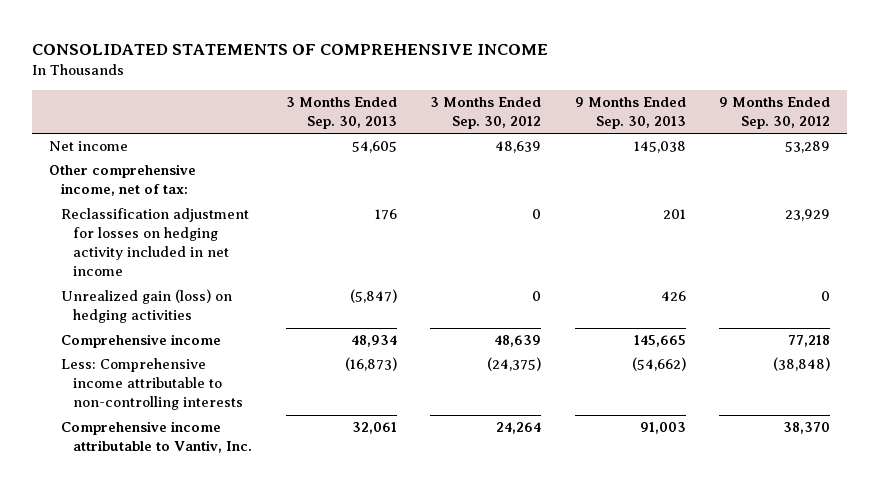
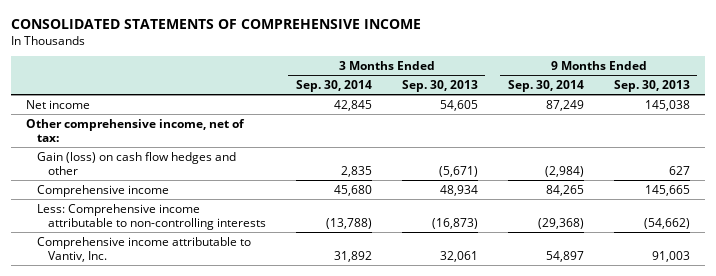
[430,96,542,130] 3 Months Ended Sep. 30, 2012 -> none
[718,96,830,130] 9 Months Ended Sep. 30, 2012 -> none
none -> [295,79,372,92] Sep. 30, 2014
none -> [507,79,584,92] Sep. 30, 2014
[61,208,250,277] Reclassification adjustment for losses on hedging activity included in net income -> none
[61,289,233,324] Unrealized gain (loss) on hedging activities -> none
none -> [37,151,237,175] Gain (loss) on cash flow hedges and other

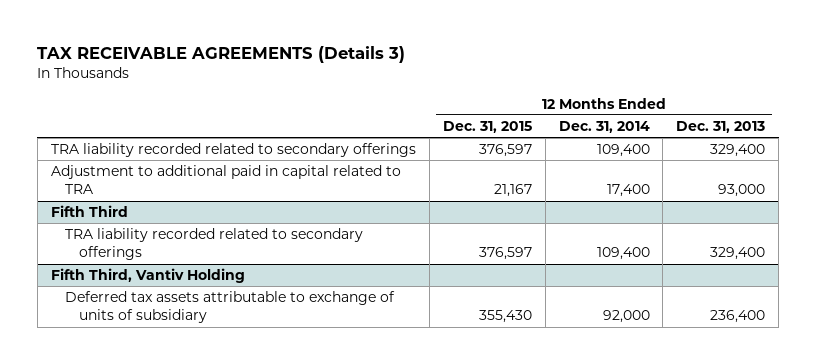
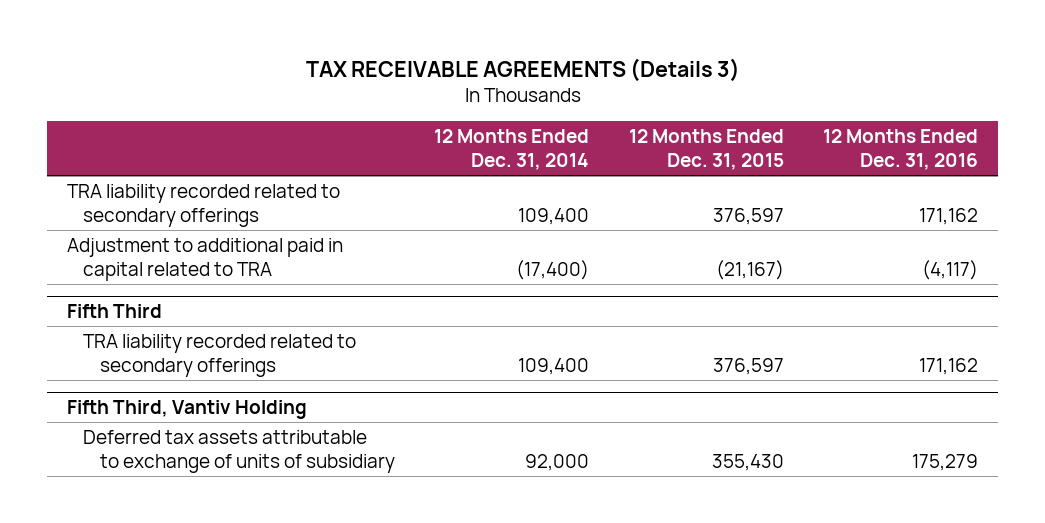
[676,121,766,134] Dec. 31, 2013 -> none
none -> [823,128,979,171] 12 Months Ended Dec. 31, 2016
[493,184,532,198] 21,167 -> [715,260,784,281] (21,167)
[606,184,650,198] 17,400 -> [516,260,590,281] (17,400)

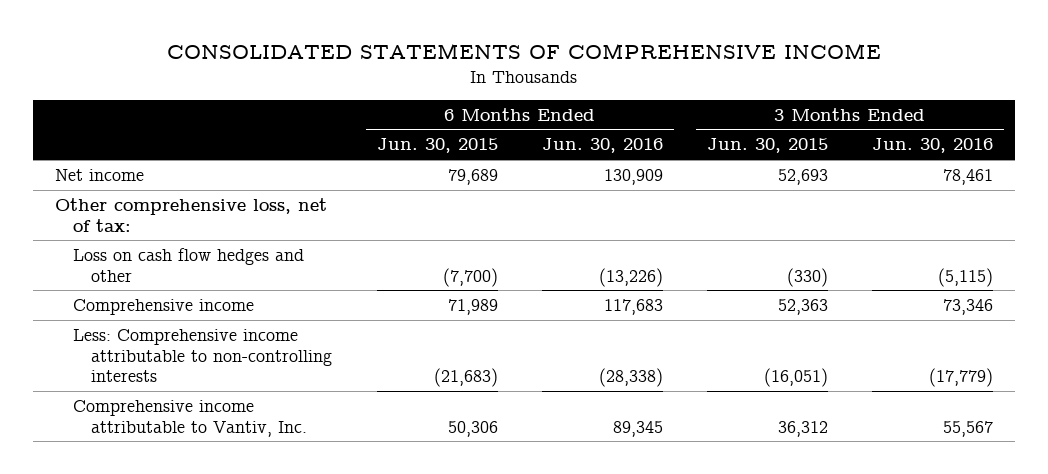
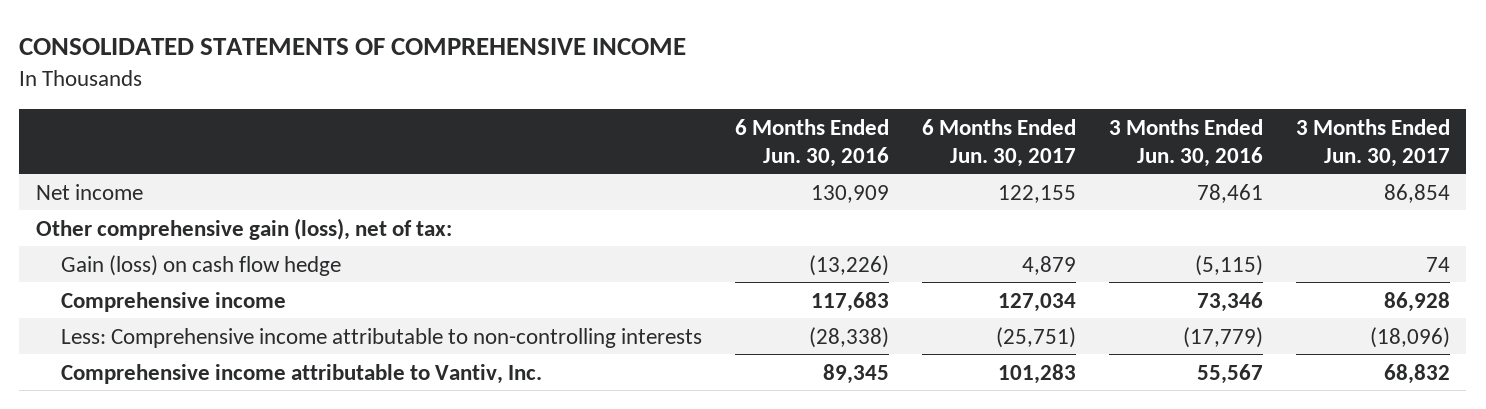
[376,138,498,154] Jun. 30, 2015 -> none
[707,138,829,154] Jun. 30, 2015 -> none
none -> [921,118,1076,167] 6 Months Ended Jun. 30, 2017
none -> [1295,118,1450,167] 3 Months Ended Jun. 30, 2017
[54,197,327,232] Other comprehensive loss, net of tax: -> [35,217,452,240] Other comprehensive gain (loss), net of tax:
[73,247,305,282] Loss on cash flow hedges and other -> [60,254,341,276] Gain (loss) on cash flow hedge

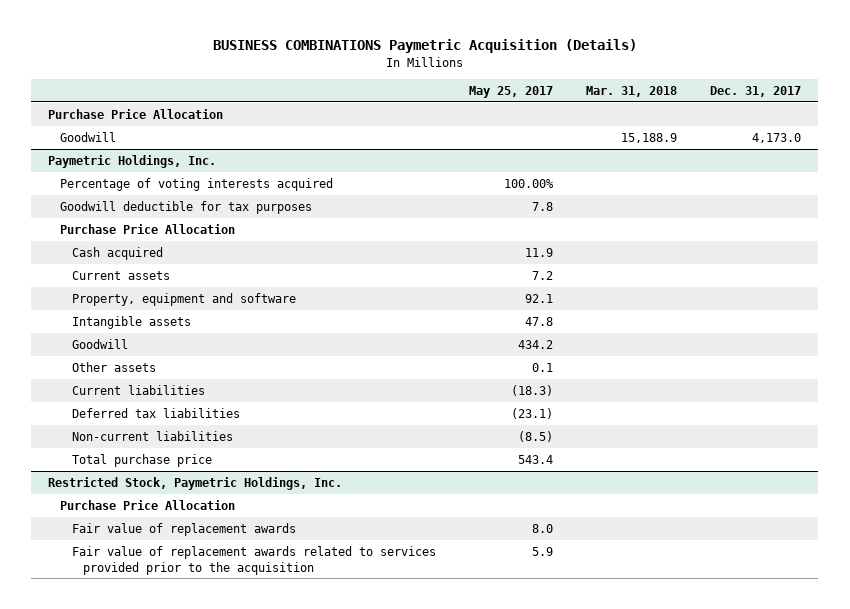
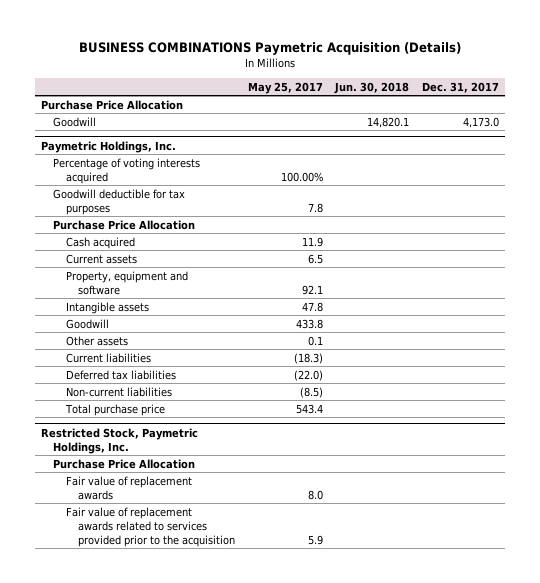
[586,85,678,97] Mar. 31, 2018 -> none
none -> [334,81,410,94] Jun. 30, 2018
[531,270,553,280] 7.2 -> [307,253,323,264] 6.5
[517,339,553,349] 434.2 -> [295,318,323,329] 433.8
[510,407,553,419] (23.1) -> [293,369,323,381] (22.0)

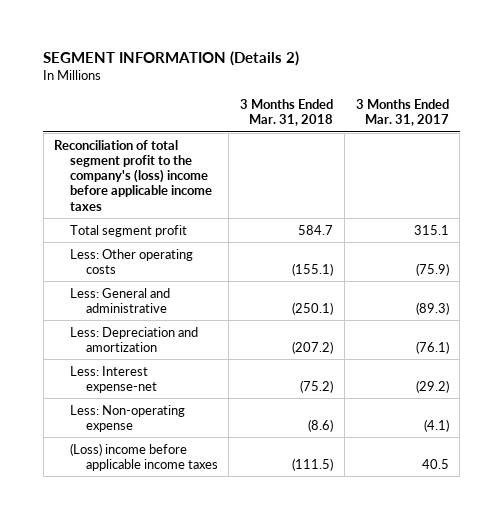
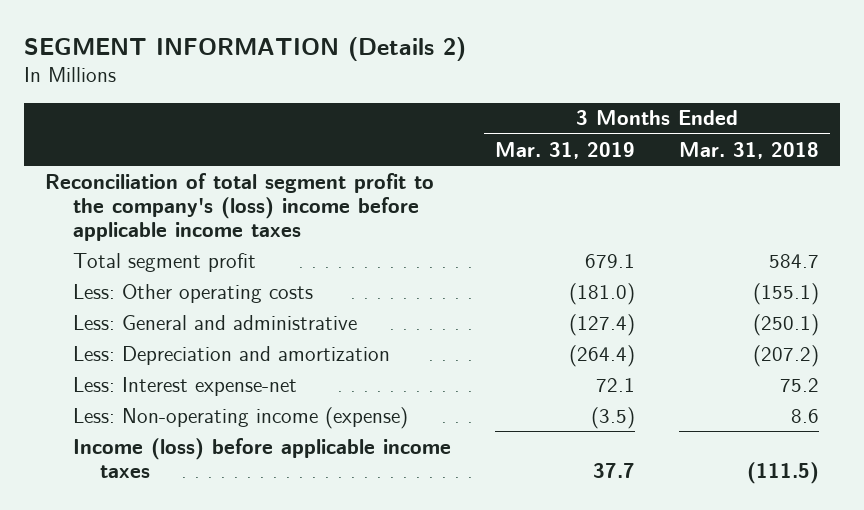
[355,98,449,127] 3 Months Ended Mar. 31, 2017 -> none
none -> [494,141,635,159] Mar. 31, 2019
[300,379,334,393] (75.2) -> [779,377,819,392] 75.2
[69,404,185,432] Less: Non-operating expense -> [72,406,408,429] Less: Non-operating income (expense)
[308,418,334,432] (8.6) -> [790,408,819,423] 8.6
[69,442,218,471] (Loss) income before applicable income taxes -> [72,437,451,478] Income (loss) before applicable income taxes

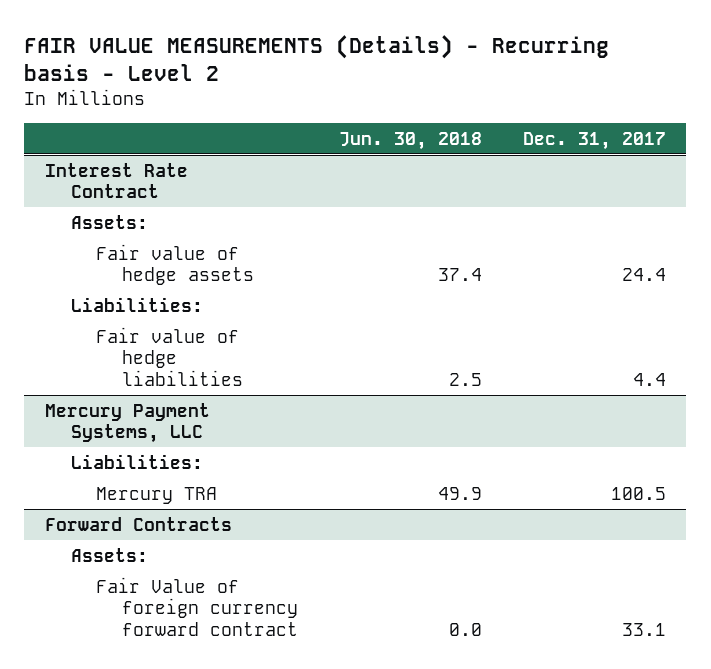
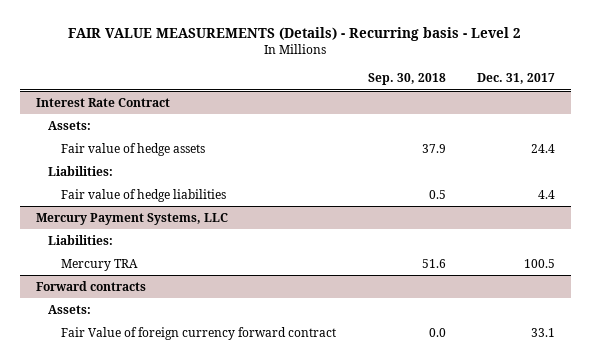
[339,131,483,150] Jun. 30, 2018 -> none
none -> [367,73,446,86] Sep. 30, 2018
[44,516,232,531] Forward Contracts -> [35,281,146,292] Forward contracts

